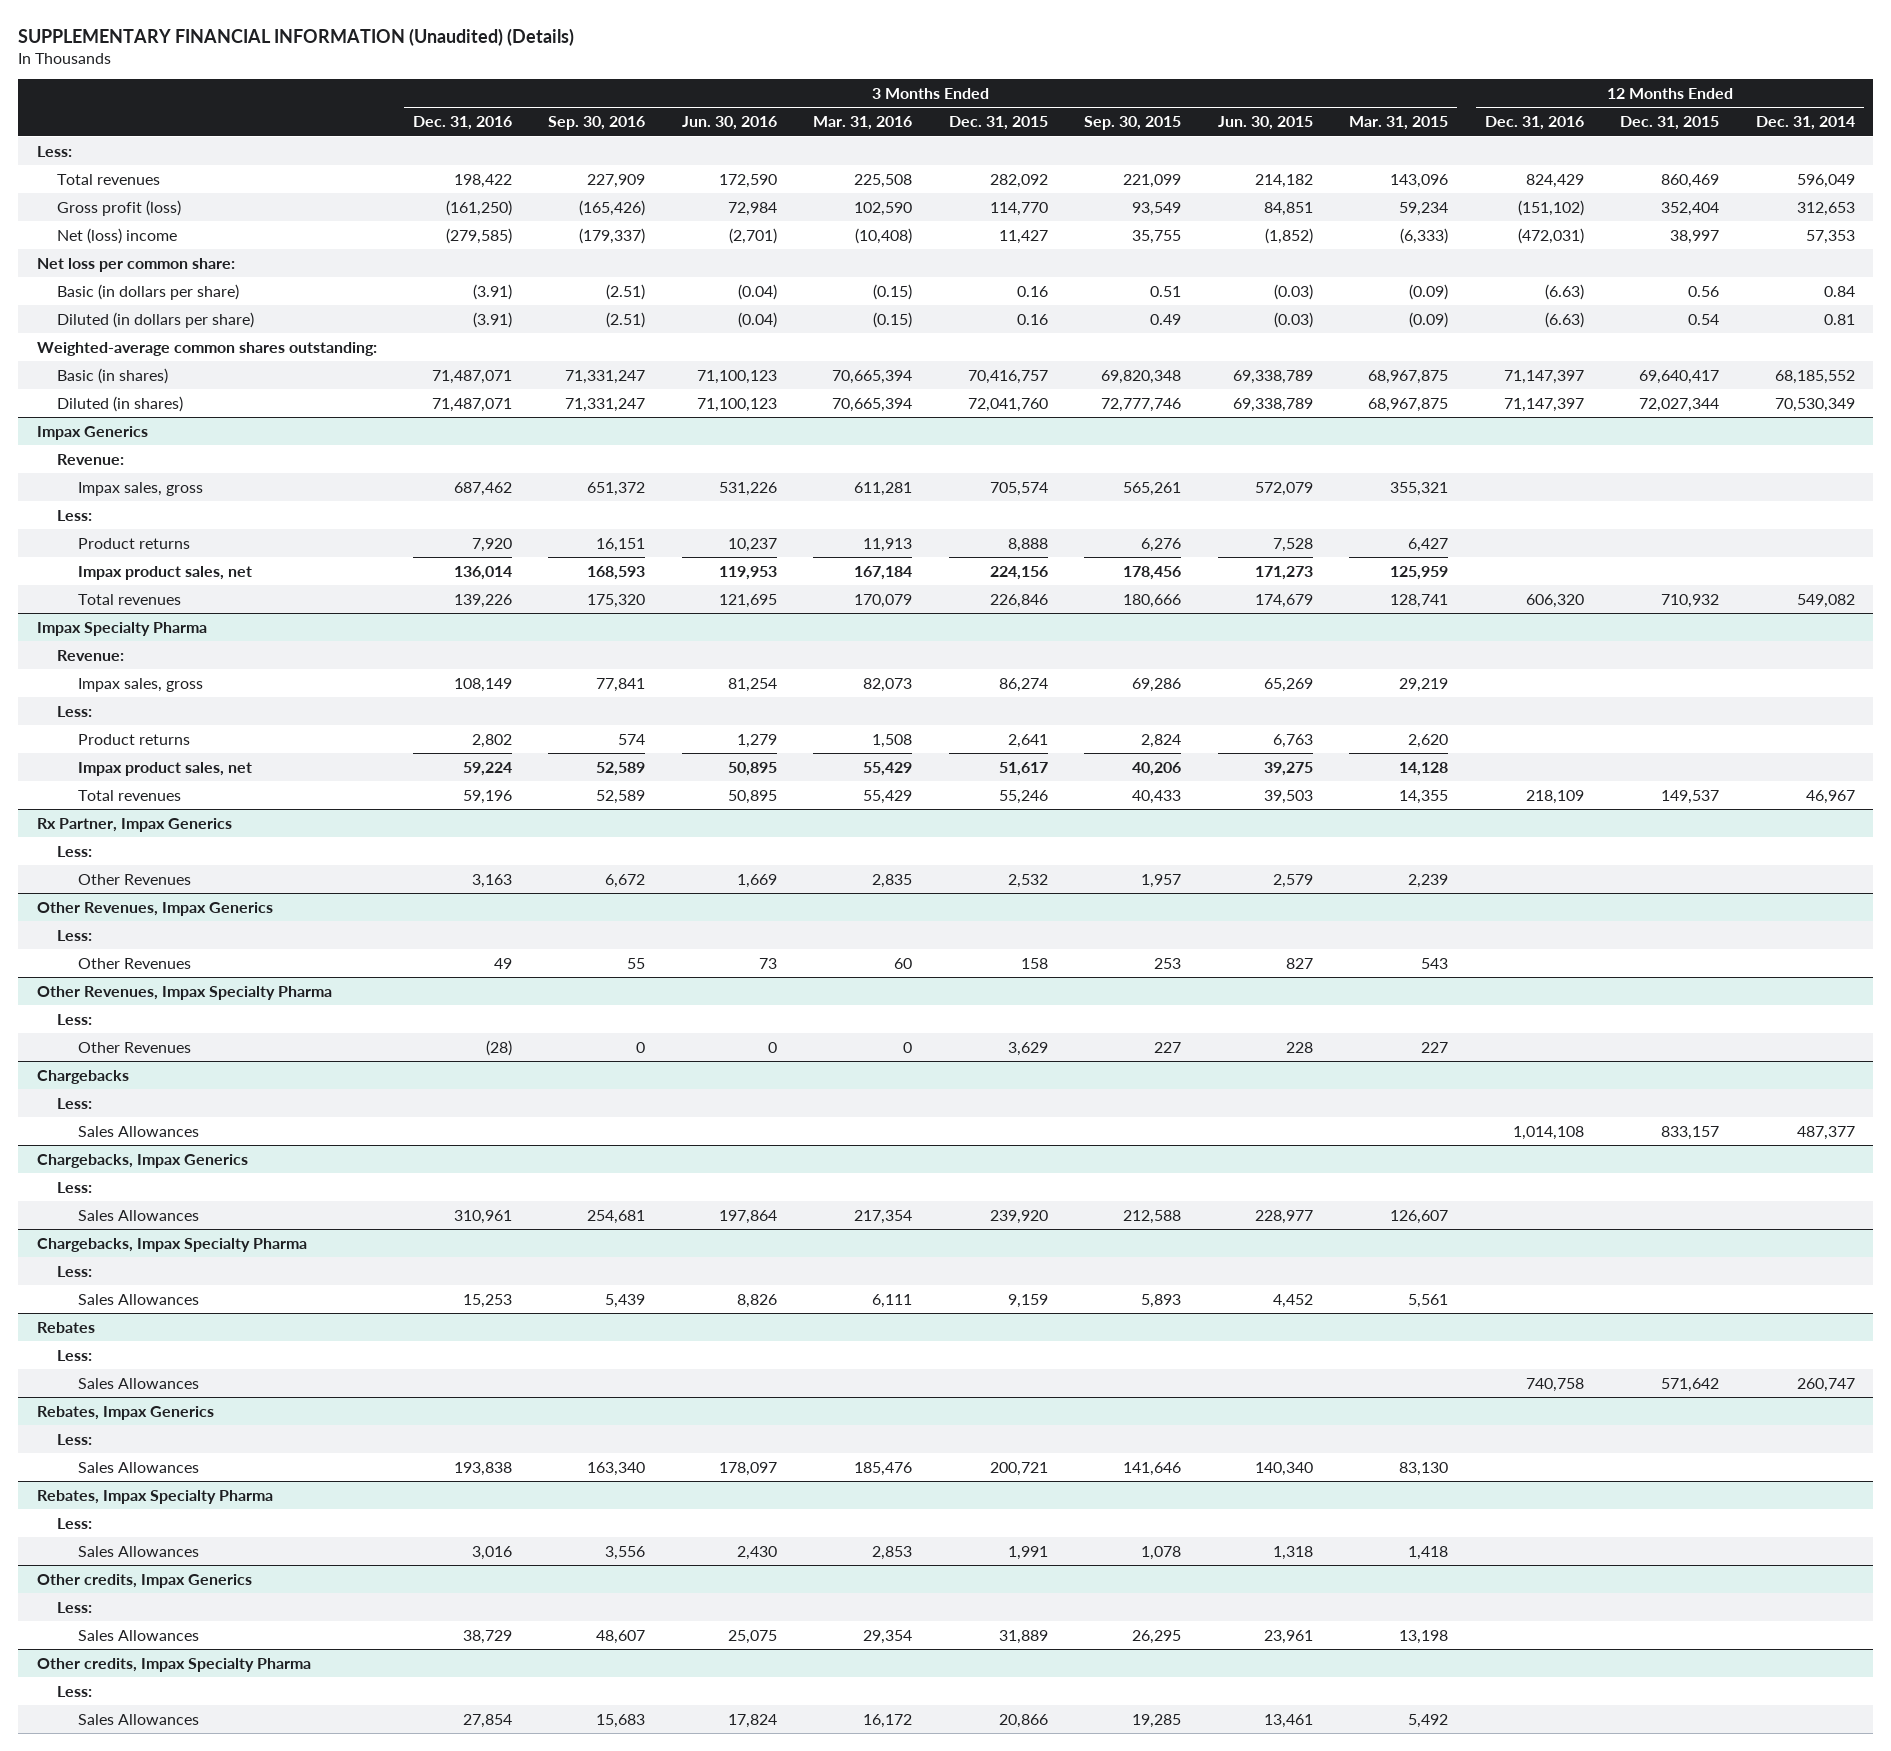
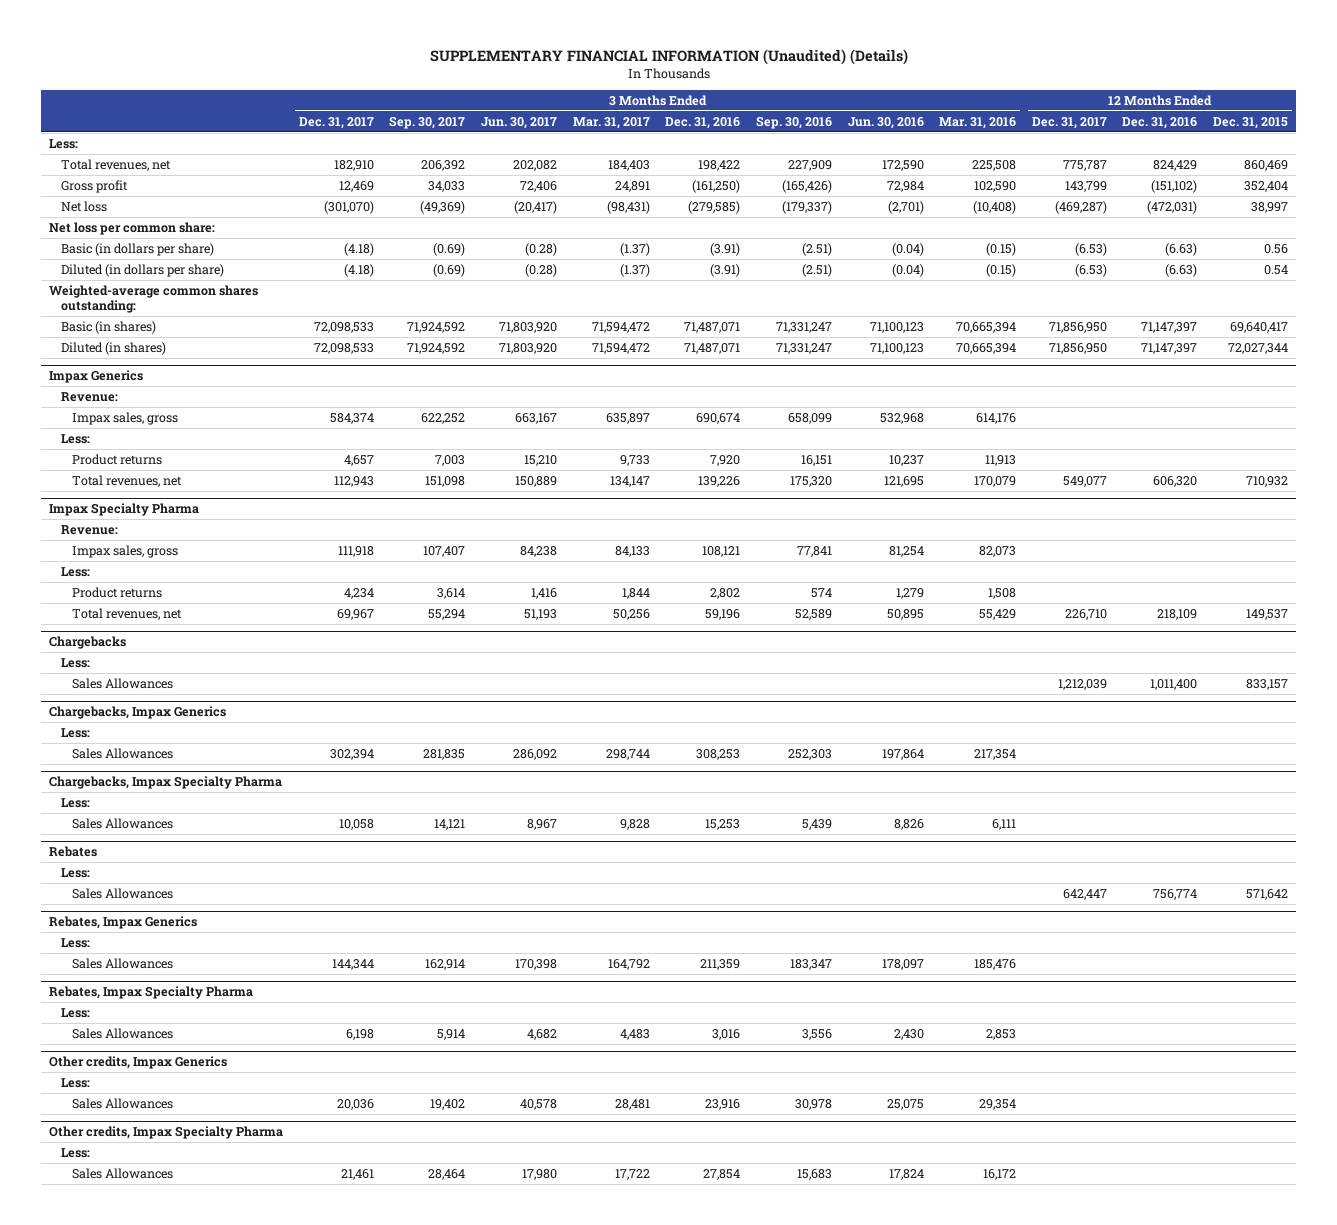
[948,116,1048,131] Dec. 31, 2015 -> none
[1084,116,1182,131] Sep. 30, 2015 -> none
[1217,116,1313,131] Jun. 30, 2015 -> none
[1349,116,1449,131] Mar. 31, 2015 -> none
[1755,116,1855,131] Dec. 31, 2014 -> none
none -> [298,116,374,129] Dec. 31, 2017
none -> [389,115,466,129] Sep. 30, 2017
none -> [481,116,558,129] Jun. 30, 2017
none -> [572,116,650,129] Mar. 31, 2017
none -> [1031,116,1107,129] Dec. 31, 2017
[57,173,161,185] Total revenues -> [60,158,171,171] Total revenues, net
[57,199,182,216] Gross profit (loss) -> [60,179,128,193] Gross profit
[57,227,178,244] Net (loss) income -> [60,200,107,212] Net loss
[454,481,513,496] 687,462 -> [696,412,741,424] 690,674
[587,481,646,496] 651,372 -> [787,412,832,424] 658,099
[718,481,777,496] 531,226 -> [879,412,924,424] 532,968
[854,481,913,496] 611,281 -> [976,412,1017,424] 614,176
[77,565,252,580] Impax product sales, net -> none
[77,593,181,605] Total revenues -> [71,474,182,487] Total revenues, net
[454,677,513,692] 108,149 -> [702,545,741,557] 108,121
[77,761,252,776] Impax product sales, net -> none
[36,817,232,832] Rx Partner, Impax Generics -> none
[57,845,93,857] Less: -> none
[77,873,191,885] Other Revenues -> none
[36,901,273,916] Other Revenues, Impax Generics -> none
[57,929,93,941] Less: -> none
[77,957,191,969] Other Revenues -> none
[36,985,332,1000] Other Revenues, Impax Specialty Pharma -> none
[57,1013,93,1025] Less: -> none
[77,1041,191,1053] Other Revenues -> none
[77,789,181,801] Total revenues -> [71,607,182,620] Total revenues, net
[1512,1125,1584,1140] 1,014,108 -> [1150,678,1198,690] 1,011,400
[454,1209,513,1224] 310,961 -> [696,748,741,760] 308,253
[587,1209,646,1224] 254,681 -> [787,748,832,760] 252,303
[1525,1377,1584,1392] 740,758 -> [1153,888,1198,900] 756,774
[454,1461,513,1476] 193,838 -> [700,958,741,970] 211,359
[587,1461,646,1476] 163,340 -> [789,958,832,970] 183,347
[463,1629,513,1644] 38,729 -> [705,1098,741,1110] 23,916
[596,1629,646,1644] 48,607 -> [794,1098,832,1110] 30,978

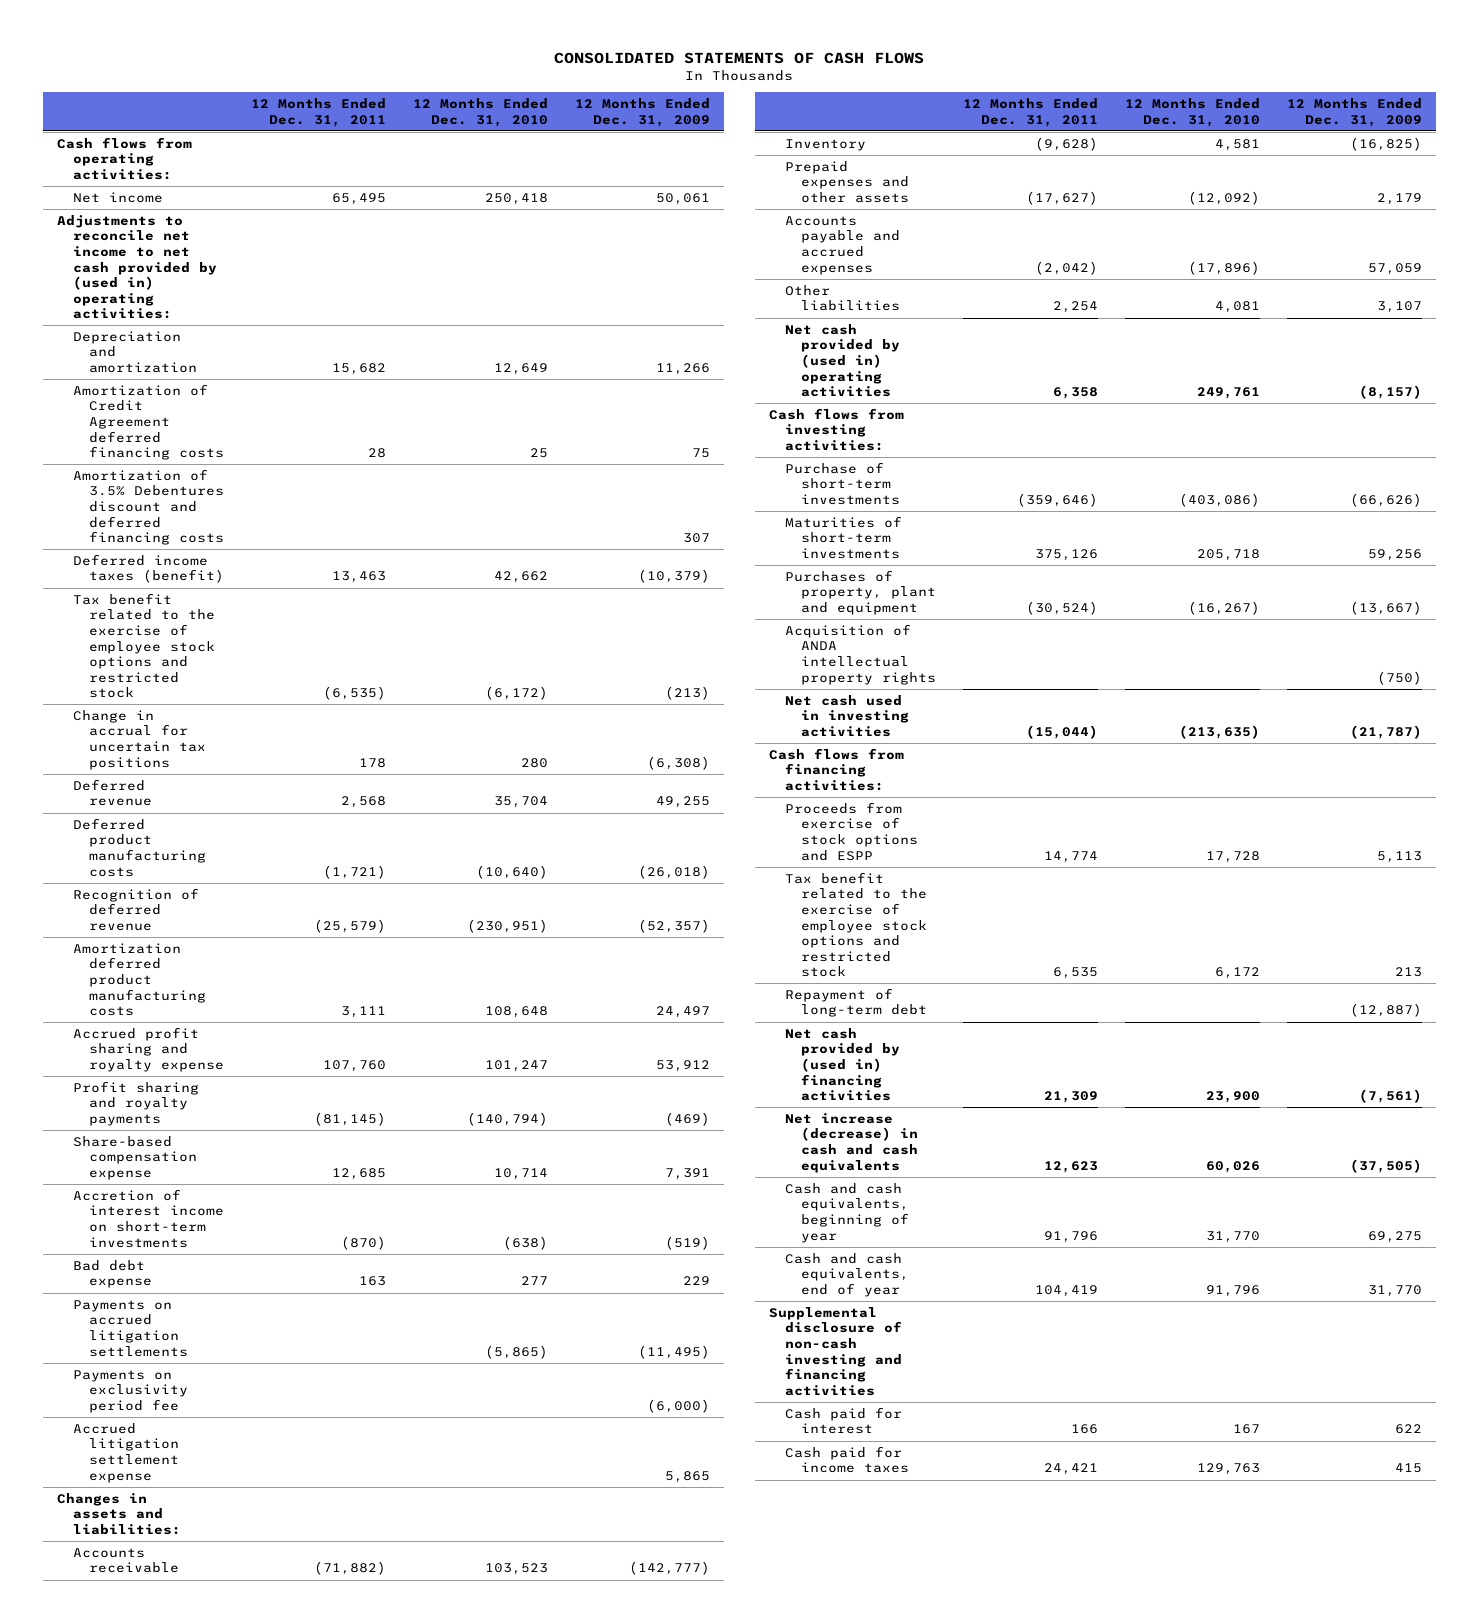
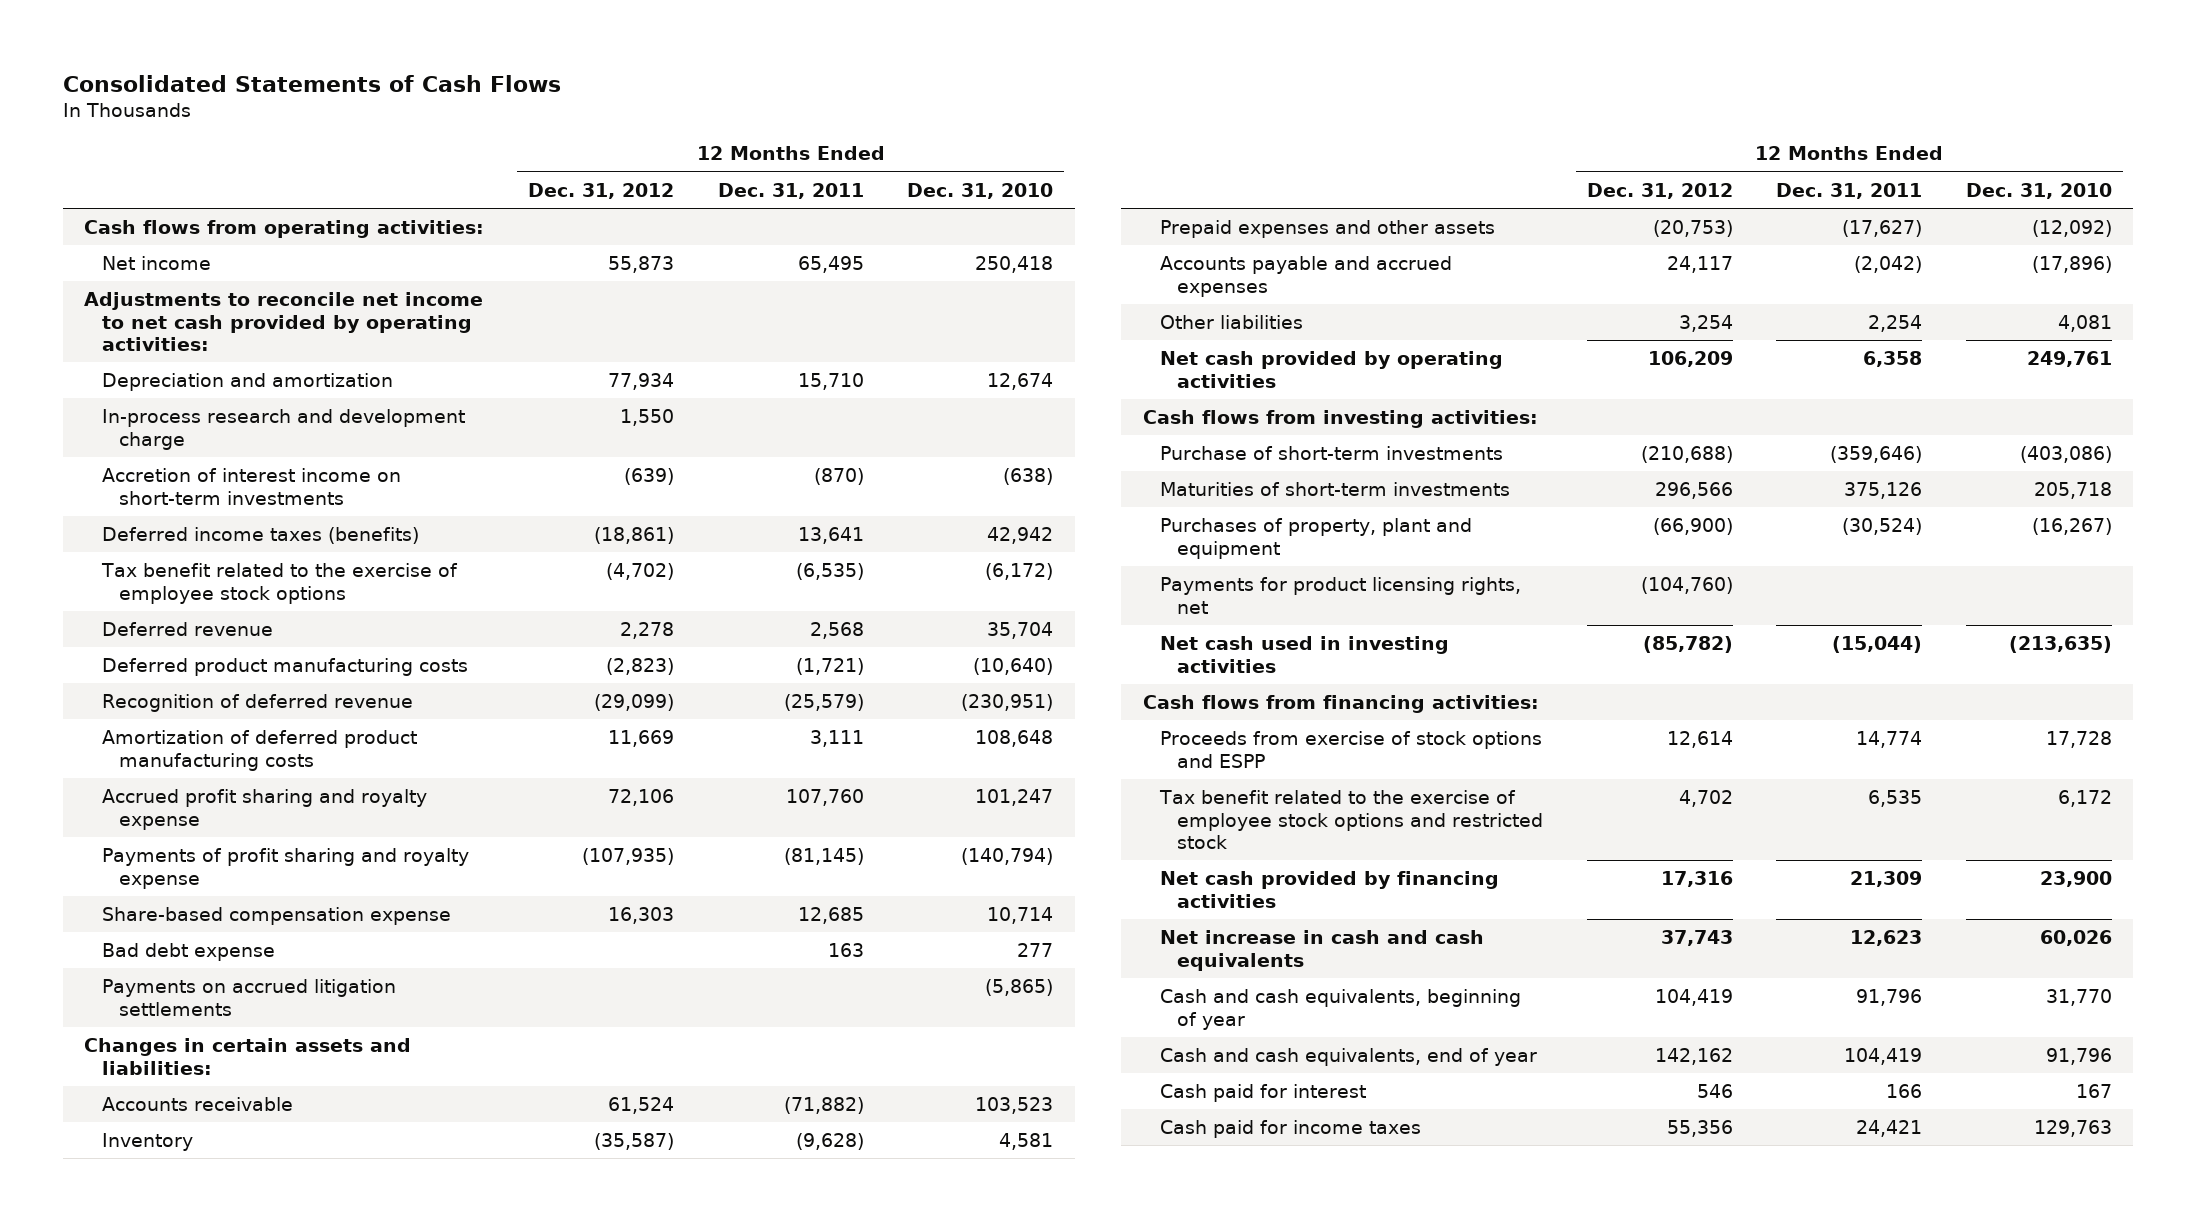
[554,51,925,64] CONSOLIDATED STATEMENTS OF CASH FLOWS -> [62,74,561,92] Consolidated Statements of Cash Flows
[575,98,711,127] 12 Months Ended Dec. 31, 2009 -> none
none -> [528,182,675,199] Dec. 31, 2012
[72,383,224,461] Amortization of Credit Agreement deferred financing costs -> none
[72,468,224,546] Amortization of 3.5% Debentures discount and deferred financing costs -> none
[72,709,206,770] Change in accrual for uncertain tax positions -> none
[56,214,217,320] Adjustments to reconcile net income to net cash provided by (used in) operating activities: -> [84,291,484,352] Adjustments to reconcile net income to net cash provided by operating activities:
[331,363,386,376] 15,682 -> [797,372,864,390] 15,710
[493,363,548,376] 12,649 -> [987,372,1054,390] 12,674
none -> [101,408,465,450] In-process research and development charge
[72,1188,224,1248] Accretion of interest income on short-term investments -> [101,467,401,505] Accretion of interest income on short-term investments
[72,553,224,584] Deferred income taxes (benefit) -> [101,526,419,544] Deferred income taxes (benefits)
[331,571,386,584] 13,463 -> [797,526,864,544] 13,641
[493,571,548,584] 42,662 -> [987,526,1054,544] 42,942
[72,592,215,699] Tax benefit related to the exercise of employee stock options and restricted stock -> [100,562,458,604] Tax benefit related to the exercise of employee stock options
[72,942,206,1017] Amortization deferred product manufacturing costs -> [101,729,417,771] Amortization of deferred product manufacturing costs
[72,1080,199,1127] Profit sharing and royalty payments -> [101,847,469,889] Payments of profit sharing and royalty expense
[72,1369,188,1414] Payments on exclusivity period fee -> none
[72,1422,179,1483] Accrued litigation settlement expense -> none
[56,1492,181,1536] Changes in assets and liabilities: -> [84,1037,412,1075] Changes in certain assets and liabilities:
[784,323,900,398] Net cash provided by (used in) operating activities -> [1160,350,1504,388] Net cash provided by operating activities
[784,623,936,685] Acquisition of ANDA intellectual property rights -> [1160,576,1522,614] Payments for product licensing rights, net
[784,987,927,1018] Repayment of long-term debt -> none
[784,1027,900,1102] Net cash provided by (used in) financing activities -> [1160,870,1500,908] Net cash provided by financing activities
[784,1112,918,1173] Net increase (decrease) in cash and cash equivalents -> [1160,929,1485,971] Net increase in cash and cash equivalents
[768,1306,902,1396] Supplemental disclosure of non-cash investing and financing activities -> none

